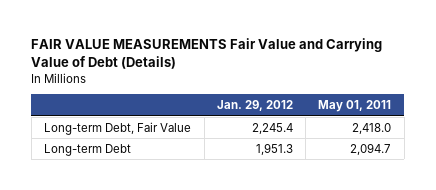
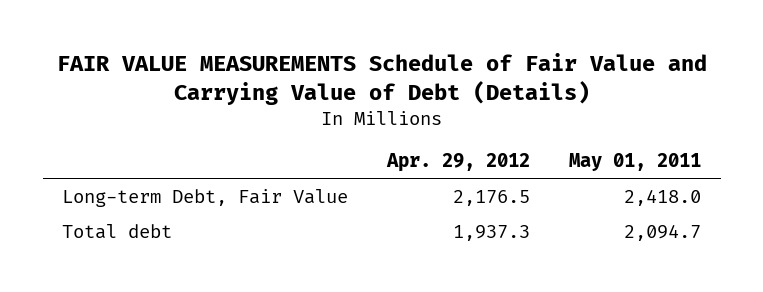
[31,38,383,70] FAIR VALUE MEASUREMENTS Fair Value and Carrying Value of Debt (Details) -> [56,53,707,105] FAIR VALUE MEASUREMENTS Schedule of Fair Value and Carrying Value of Debt (Details)
[216,100,293,112] Jan. 29, 2012 -> none
none -> [386,153,531,173] Apr. 29, 2012
[44,143,132,156] Long-term Debt -> [62,223,173,239] Total debt

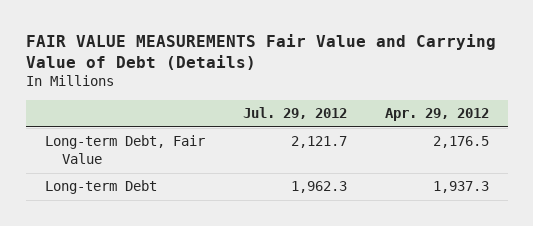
[56,53,707,105] FAIR VALUE MEASUREMENTS Schedule of Fair Value and Carrying Value of Debt (Details) -> [25,33,496,70] FAIR VALUE MEASUREMENTS Fair Value and Carrying Value of Debt (Details)
[569,153,702,172] May 01, 2011 -> none
none -> [242,107,347,120] Jul. 29, 2012
[62,223,173,239] Total debt -> [44,180,157,195] Long-term Debt

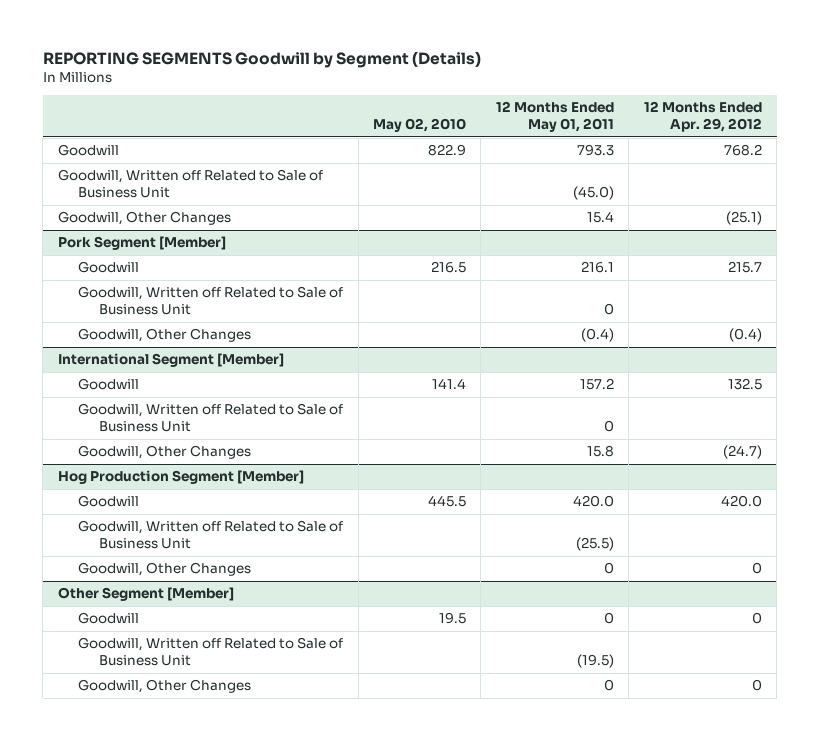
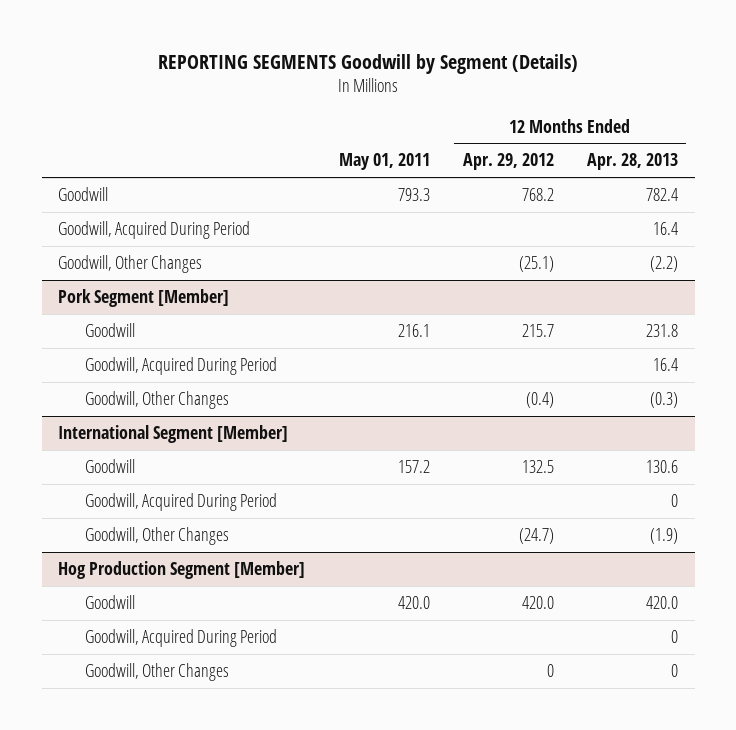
[373,118,467,133] May 02, 2010 -> none
[495,100,614,133] 12 Months Ended May 01, 2011 -> none
none -> [338,153,430,171] May 01, 2011
none -> [587,153,679,171] Apr. 28, 2013
[57,169,323,199] Goodwill, Written off Related to Sale of Business Unit -> none
none -> [58,221,251,240] Goodwill, Acquired During Period
[78,286,344,316] Goodwill, Written off Related to Sale of Business Unit -> none
none -> [85,357,278,376] Goodwill, Acquired During Period
[78,403,344,433] Goodwill, Written off Related to Sale of Business Unit -> none
none -> [85,493,278,512] Goodwill, Acquired During Period
[78,520,344,550] Goodwill, Written off Related to Sale of Business Unit -> none
[78,562,252,577] Goodwill, Other Changes -> none
[57,587,234,602] Other Segment [Member] -> none
[78,612,140,625] Goodwill -> none
[78,637,344,667] Goodwill, Written off Related to Sale of Business Unit -> none
none -> [85,629,278,648] Goodwill, Acquired During Period

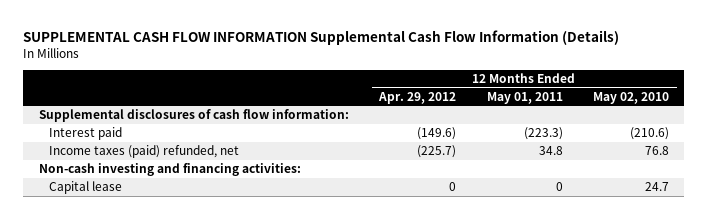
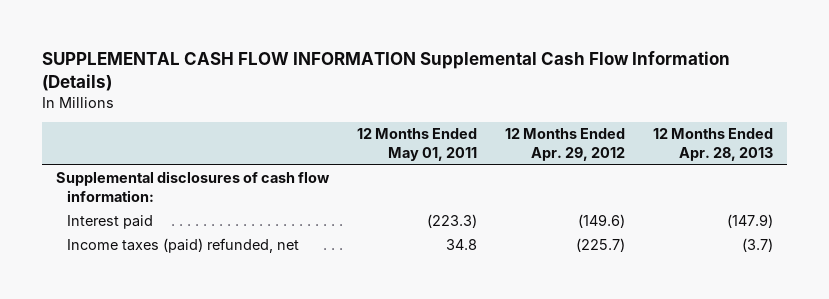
[593,91,670,104] May 02, 2010 -> none
none -> [652,128,773,162] 12 Months Ended Apr. 28, 2013
[38,163,301,177] Non-cash investing and financing activities: -> none
[48,181,122,195] Capital lease -> none

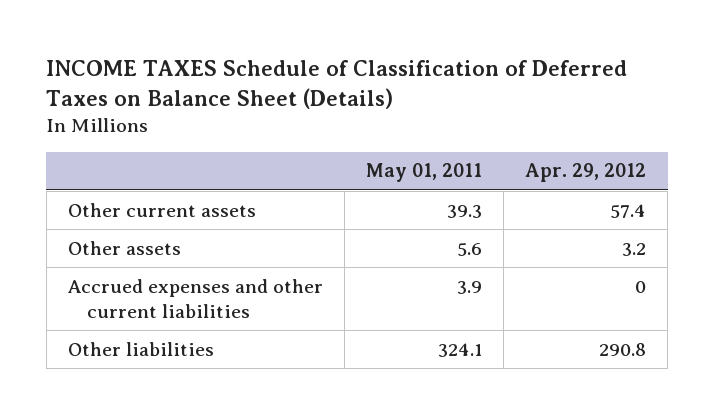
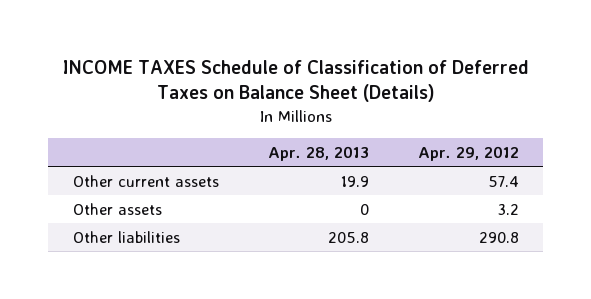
[365,163,482,183] May 01, 2011 -> none
none -> [267,145,369,161] Apr. 28, 2013
[67,278,323,318] Accrued expenses and other current liabilities -> none

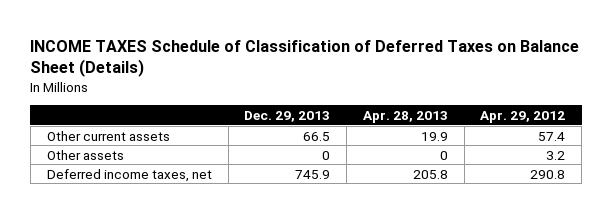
none -> [244,110,331,122] Dec. 29, 2013
[72,230,180,243] Other liabilities -> [46,168,212,182] Deferred income taxes, net

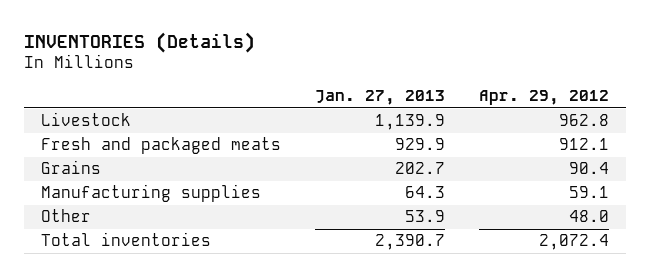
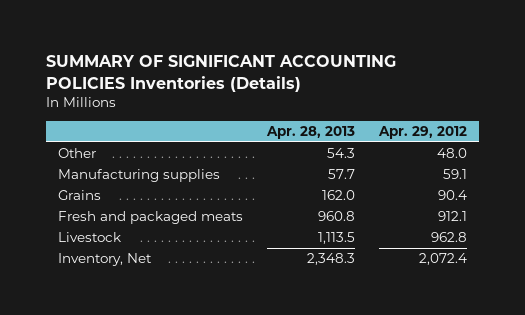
[23,31,255,53] INVENTORIES (Details) -> [46,55,397,92] SUMMARY OF SIGNIFICANT ACCOUNTING POLICIES Inventories (Details)
[314,90,445,106] Jan. 27, 2013 -> none
none -> [266,126,356,140] Apr. 28, 2013
[40,184,261,203] Manufacturing supplies -> [58,169,221,183] Manufacturing supplies
[40,160,101,175] Grains -> [58,190,102,201] Grains
[40,137,281,155] Fresh and packaged meats -> [58,211,244,225] Fresh and packaged meats
[40,112,131,127] Livestock -> [58,232,122,243] Livestock
[40,232,211,247] Total inventories -> [58,253,153,267] Inventory, Net

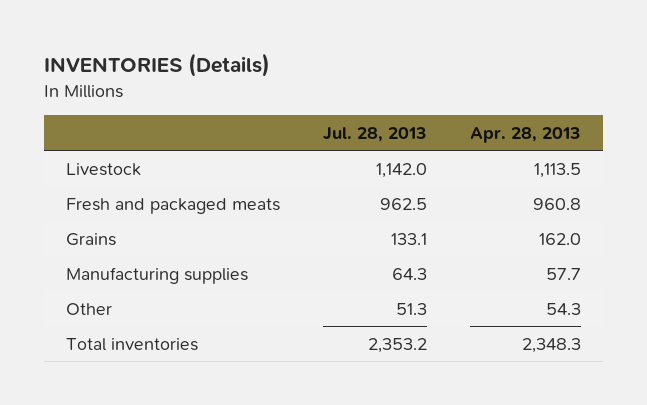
[46,55,397,92] SUMMARY OF SIGNIFICANT ACCOUNTING POLICIES Inventories (Details) -> [44,53,271,78] INVENTORIES (Details)
[378,126,468,140] Apr. 29, 2012 -> none
none -> [322,126,427,142] Jul. 28, 2013
[58,211,244,225] Fresh and packaged meats -> [65,197,280,214] Fresh and packaged meats
[58,190,102,201] Grains -> [65,232,116,246] Grains
[58,169,221,183] Manufacturing supplies -> [65,266,248,284] Manufacturing supplies
[58,148,97,159] Other -> [65,302,112,315] Other
[58,253,153,267] Inventory, Net -> [65,337,198,351] Total inventories

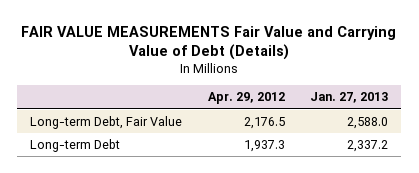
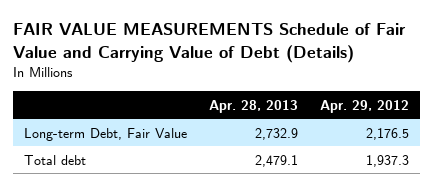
[21,25,397,60] FAIR VALUE MEASUREMENTS Fair Value and Carrying Value of Debt (Details) -> [13,23,407,63] FAIR VALUE MEASUREMENTS Schedule of Fair Value and Carrying Value of Debt (Details)
[310,92,389,104] Jan. 27, 2013 -> none
none -> [209,99,299,113] Apr. 28, 2013
[30,139,121,153] Long-term Debt -> [24,154,87,165] Total debt

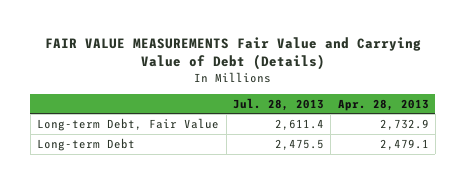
[13,23,407,63] FAIR VALUE MEASUREMENTS Schedule of Fair Value and Carrying Value of Debt (Details) -> [44,37,421,71] FAIR VALUE MEASUREMENTS Fair Value and Carrying Value of Debt (Details)
[319,99,409,113] Apr. 29, 2012 -> none
none -> [232,97,324,111] Jul. 28, 2013
[24,154,87,165] Total debt -> [37,137,136,151] Long-term Debt

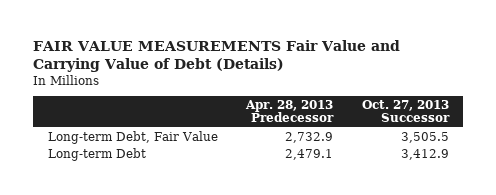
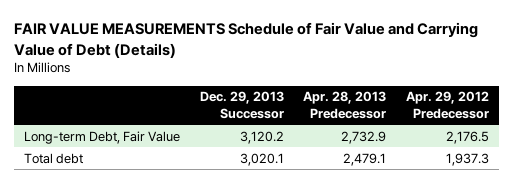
[33,40,401,73] FAIR VALUE MEASUREMENTS Fair Value and Carrying Value of Debt (Details) -> [14,22,479,58] FAIR VALUE MEASUREMENTS Schedule of Fair Value and Carrying Value of Debt (Details)
[361,99,450,123] Oct. 27, 2013 Successor -> none
none -> [199,91,284,119] Dec. 29, 2013 Successor
none -> [405,91,489,119] Apr. 29, 2012 Predecessor
[47,147,146,161] Long-term Debt -> [23,152,83,164] Total debt

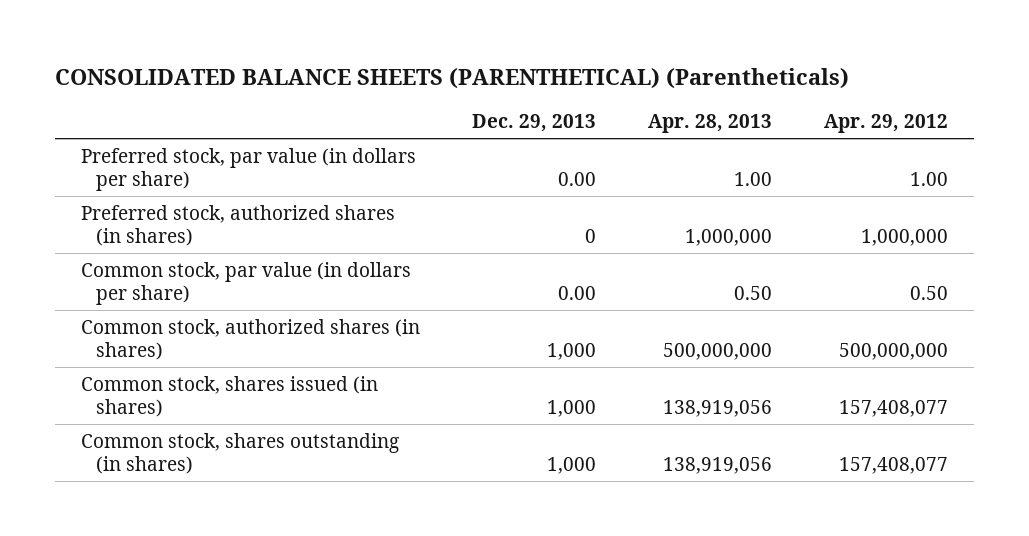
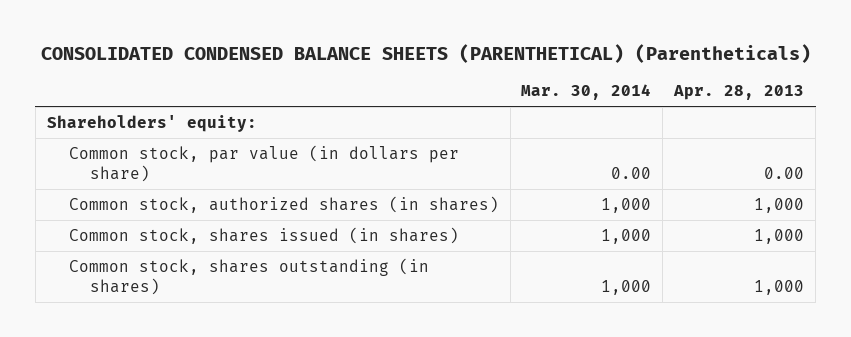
[54,67,849,89] CONSOLIDATED BALANCE SHEETS (PARENTHETICAL) (Parentheticals) -> [40,43,811,63] CONSOLIDATED CONDENSED BALANCE SHEETS (PARENTHETICAL) (Parentheticals)
[471,113,596,132] Dec. 29, 2013 -> none
[823,113,948,133] Apr. 29, 2012 -> none
none -> [521,84,652,101] Mar. 30, 2014
[80,148,416,192] Preferred stock, par value (in dollars per share) -> none
[80,205,395,247] Preferred stock, authorized shares (in shares) -> none
none -> [46,114,257,132] Shareholders' equity:
[733,286,772,301] 0.50 -> [764,167,805,180] 0.00
[662,343,772,361] 500,000,000 -> [754,197,805,213] 1,000
[662,400,772,418] 138,919,056 -> [754,228,805,244] 1,000
[662,457,772,475] 138,919,056 -> [754,280,805,296] 1,000

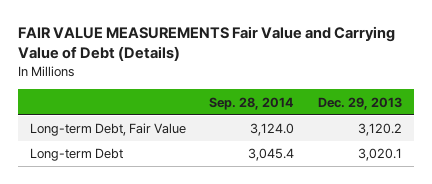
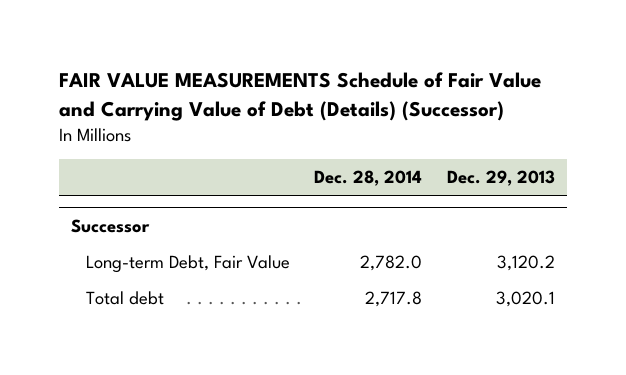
[17,26,395,62] FAIR VALUE MEASUREMENTS Fair Value and Carrying Value of Debt (Details) -> [58,72,541,121] FAIR VALUE MEASUREMENTS Schedule of Fair Value and Carrying Value of Debt (Details) (Successor)
[209,96,295,110] Sep. 28, 2014 -> none
none -> [314,170,423,187] Dec. 28, 2014
none -> [71,218,151,233] Successor
[29,148,123,162] Long-term Debt -> [85,291,164,306] Total debt

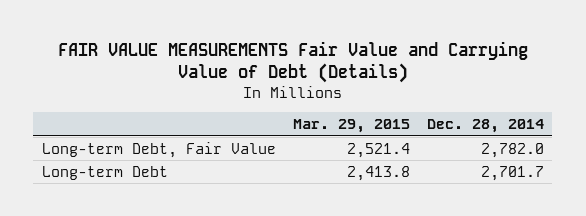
[58,72,541,121] FAIR VALUE MEASUREMENTS Schedule of Fair Value and Carrying Value of Debt (Details) (Successor) -> [57,40,528,84] FAIR VALUE MEASUREMENTS Fair Value and Carrying Value of Debt (Details)
[446,170,555,187] Dec. 29, 2013 -> none
none -> [292,119,410,134] Mar. 29, 2015
[71,218,151,233] Successor -> none
[85,291,164,306] Total debt -> [41,165,168,180] Long-term Debt
[365,291,423,308] 2,717.8 -> [480,165,544,181] 2,701.7

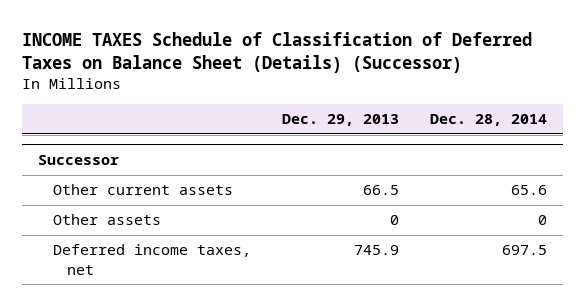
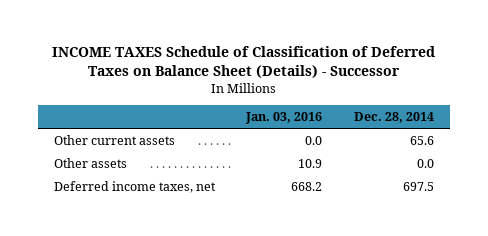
[22,31,533,73] INCOME TAXES Schedule of Classification of Deferred Taxes on Balance Sheet (Details) (Successor) -> [51,46,435,79] INCOME TAXES Schedule of Classification of Deferred Taxes on Balance Sheet (Details) - Successor
[281,114,399,127] Dec. 29, 2013 -> none
none -> [245,112,323,125] Jan. 03, 2016
[38,154,120,165] Successor -> none
[538,215,548,226] 0 -> [416,158,434,168] 0.0

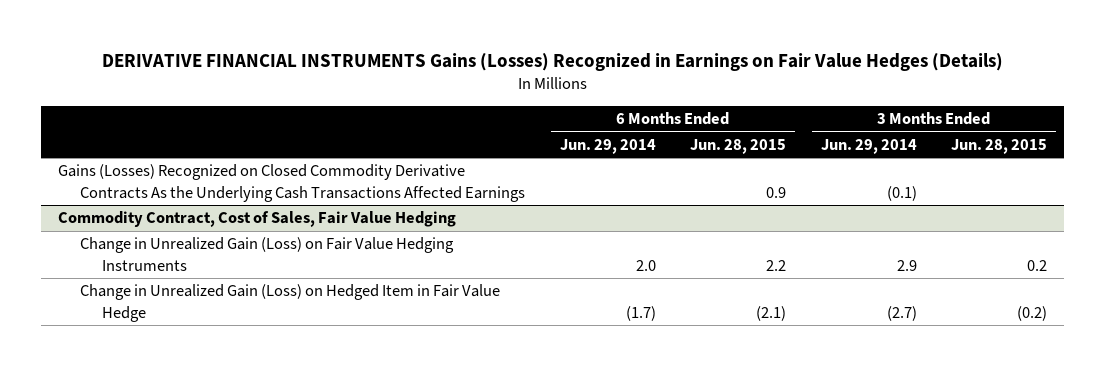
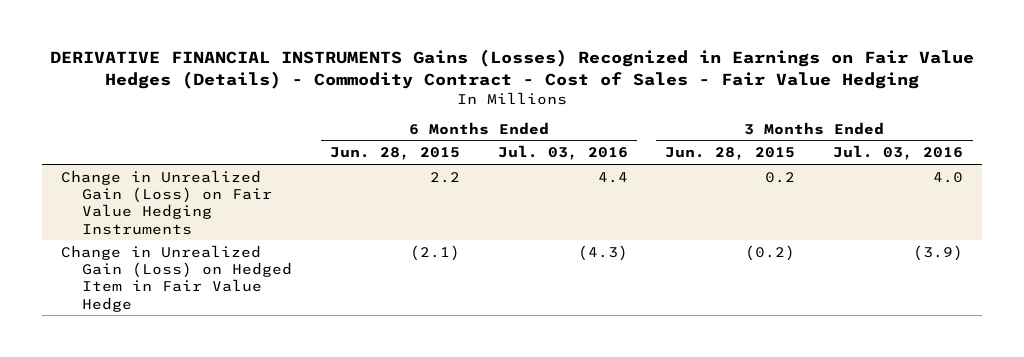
[101,52,1003,71] DERIVATIVE FINANCIAL INSTRUMENTS Gains (Losses) Recognized in Earnings on Fair Value Hedges (Details) -> [49,49,974,90] DERIVATIVE FINANCIAL INSTRUMENTS Gains (Losses) Recognized in Earnings on Fair Value Hedges (Details) - Commodity Contract - Cost of Sales - Fair Value Hedging
[559,138,656,154] Jun. 29, 2014 -> none
[820,138,917,154] Jun. 29, 2014 -> none
none -> [497,145,628,161] Jul. 03, 2016
none -> [833,145,964,161] Jul. 03, 2016
[58,164,526,202] Gains (Losses) Recognized on Closed Commodity Derivative Contracts As the Underlying Cash Transactions Affected Earnings -> none
[58,211,457,228] Commodity Contract, Cost of Sales, Fair Value Hedging -> none

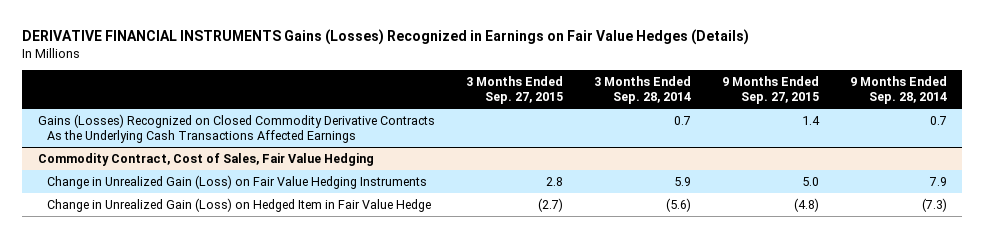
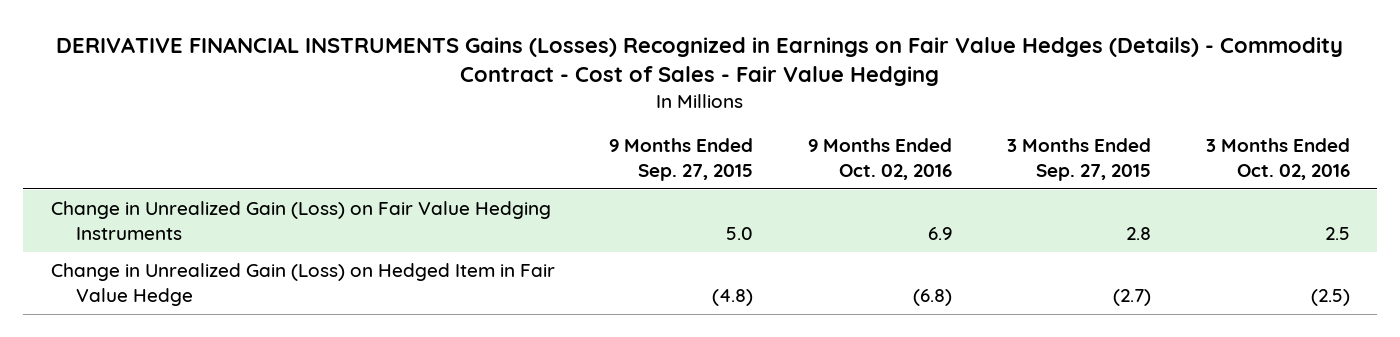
[22,29,750,46] DERIVATIVE FINANCIAL INSTRUMENTS Gains (Losses) Recognized in Earnings on Fair Value Hedges (Details) -> [56,36,1344,87] DERIVATIVE FINANCIAL INSTRUMENTS Gains (Losses) Recognized in Earnings on Fair Value Hedges (Details) - Commodity Contract - Cost of Sales - Fair Value Hedging
[593,76,691,105] 3 Months Ended Sep. 28, 2014 -> none
[849,76,947,105] 9 Months Ended Sep. 28, 2014 -> none
none -> [808,138,953,180] 9 Months Ended Oct. 02, 2016
none -> [1205,138,1350,180] 3 Months Ended Oct. 02, 2016
[37,113,435,143] Gains (Losses) Recognized on Closed Commodity Derivative Contracts As the Underlying Cash Transactions Affected Earnings -> none
[37,152,374,166] Commodity Contract, Cost of Sales, Fair Value Hedging -> none

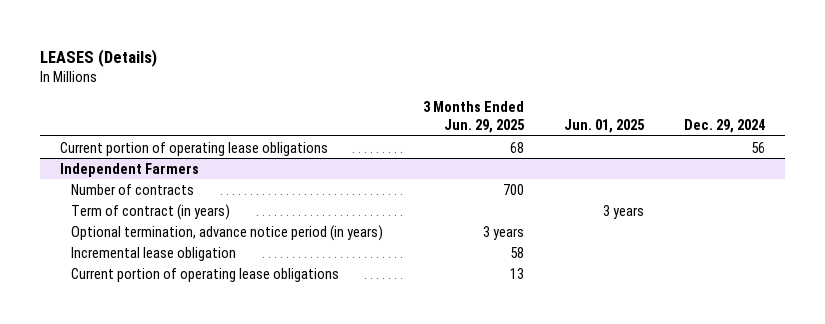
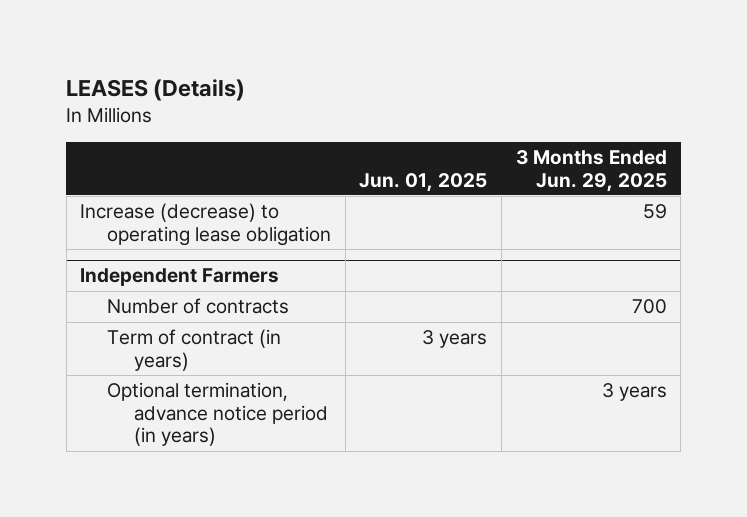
[684,119,766,134] Dec. 29, 2024 -> none
[60,141,329,156] Current portion of operating lease obligations -> none
none -> [80,203,332,246] Increase (decrease) to operating lease obligation
[71,246,237,261] Incremental lease obligation -> none
[71,267,340,282] Current portion of operating lease obligations -> none

